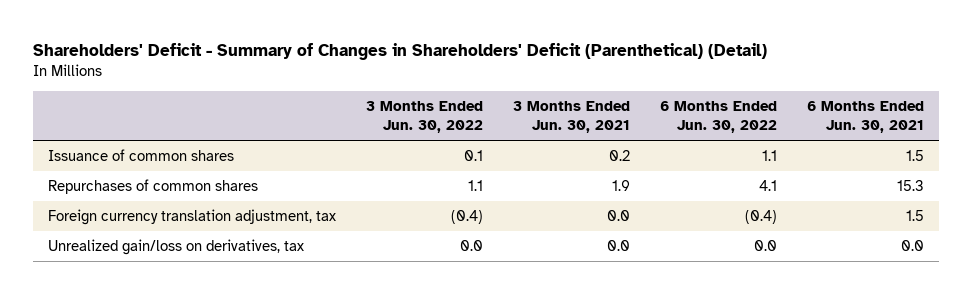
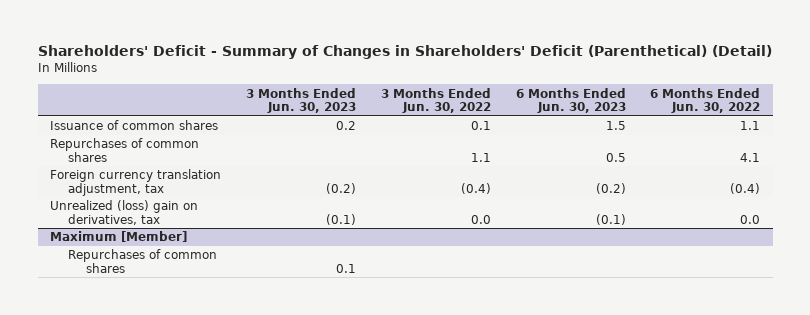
[512,101,630,134] 3 Months Ended Jun. 30, 2021 -> none
[806,101,924,134] 6 Months Ended Jun. 30, 2021 -> none
none -> [245,87,356,114] 3 Months Ended Jun. 30, 2023
none -> [515,87,626,114] 6 Months Ended Jun. 30, 2023
[47,239,304,256] Unrealized gain/loss on derivatives, tax -> [50,200,199,226] Unrealized (loss) gain on derivatives, tax
none -> [50,231,188,243] Maximum [Member]
none -> [68,249,218,274] Repurchases of common shares

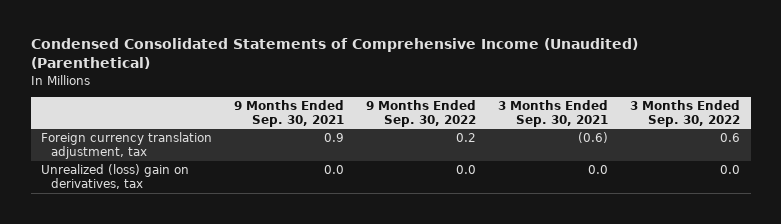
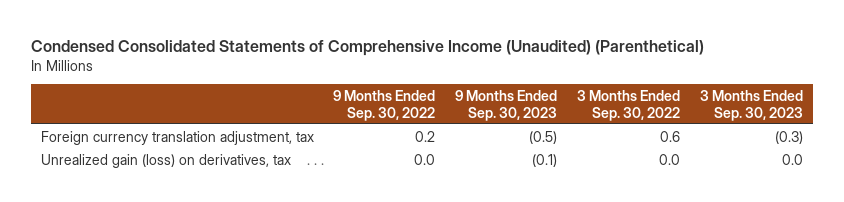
[234,100,345,128] 9 Months Ended Sep. 30, 2021 -> none
[497,100,608,128] 3 Months Ended Sep. 30, 2021 -> none
none -> [455,89,558,121] 9 Months Ended Sep. 30, 2023
none -> [700,89,804,121] 3 Months Ended Sep. 30, 2023
[41,164,190,190] Unrealized (loss) gain on derivatives, tax -> [40,153,291,168] Unrealized gain (loss) on derivatives, tax

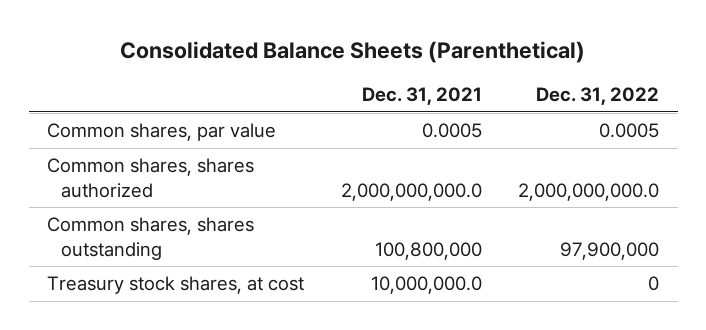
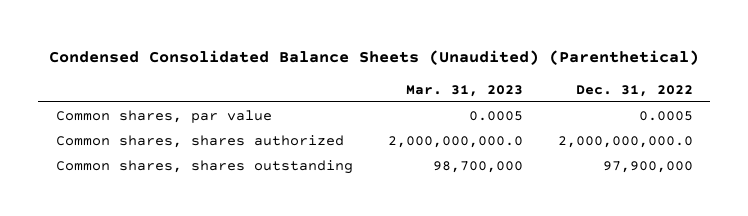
[120,41,586,64] Consolidated Balance Sheets (Parenthetical) -> [49,49,700,65] Condensed Consolidated Balance Sheets (Unaudited) (Parenthetical)
[361,87,482,106] Dec. 31, 2021 -> none
none -> [405,84,523,97] Mar. 31, 2023
[47,276,305,295] Treasury stock shares, at cost -> none

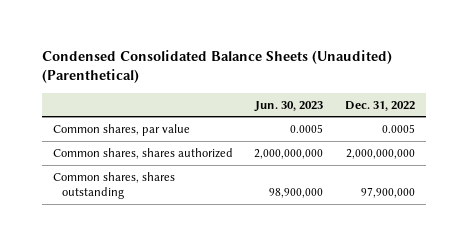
[405,84,523,97] Mar. 31, 2023 -> none
none -> [254,100,324,112] Jun. 30, 2023
[557,136,693,149] 2,000,000,000.0 -> [346,148,416,159] 2,000,000,000

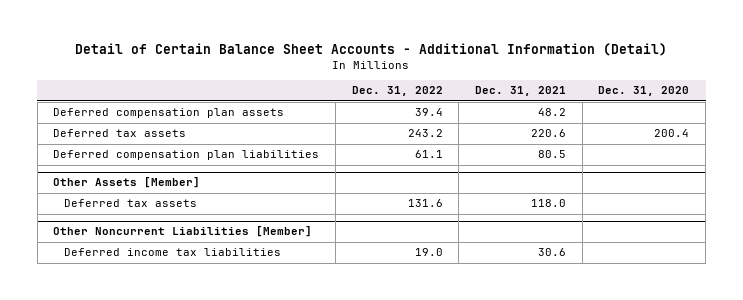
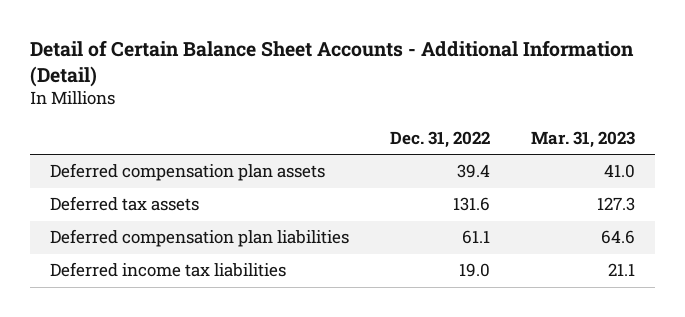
[475,86,567,97] Dec. 31, 2021 -> none
[598,86,690,97] Dec. 31, 2020 -> none
none -> [530,130,635,148] Mar. 31, 2023
[53,129,187,138] Deferred tax assets -> none
[53,177,201,189] Other Assets [Member] -> none
[53,226,313,238] Other Noncurrent Liabilities [Member] -> none
[53,150,320,161] Deferred compensation plan liabilities -> [50,229,350,248] Deferred compensation plan liabilities

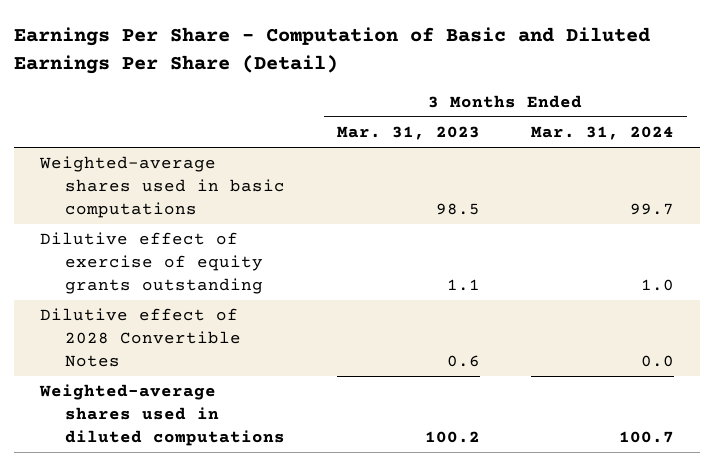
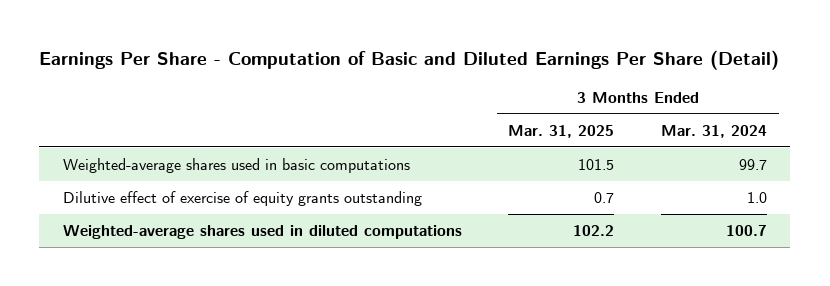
[336,126,480,141] Mar. 31, 2023 -> none
none -> [508,125,615,139] Mar. 31, 2025
[39,308,242,367] Dilutive effect of 2028 Convertible Notes -> none

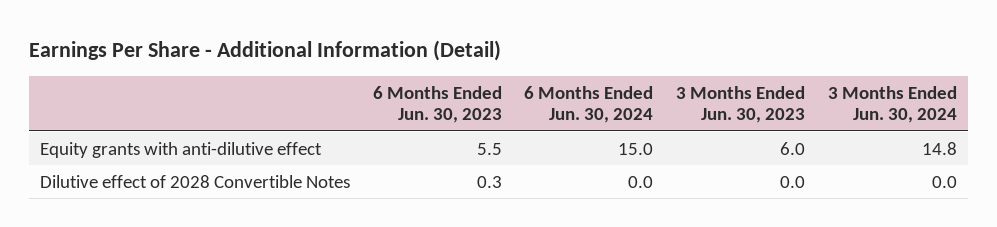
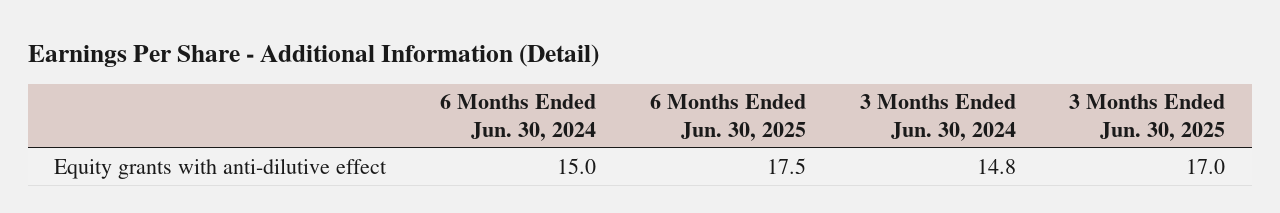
[372,85,502,124] 6 Months Ended Jun. 30, 2023 -> none
[676,85,806,124] 3 Months Ended Jun. 30, 2023 -> none
none -> [649,93,806,142] 6 Months Ended Jun. 30, 2025
none -> [1069,93,1226,142] 3 Months Ended Jun. 30, 2025
[39,174,350,188] Dilutive effect of 2028 Convertible Notes -> none

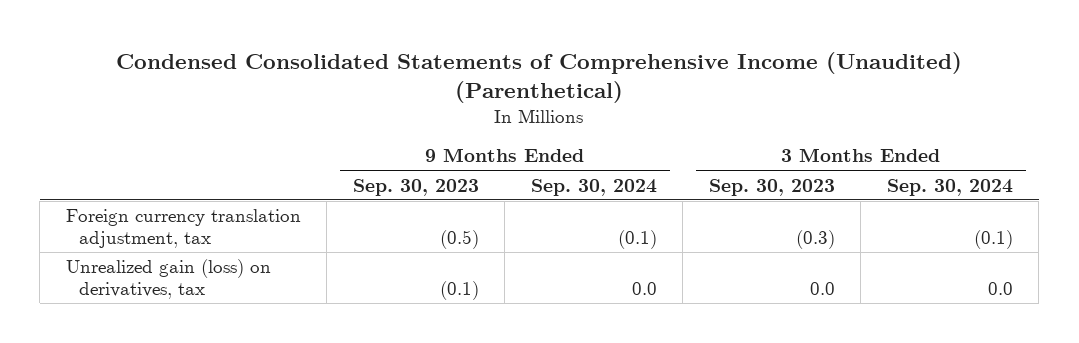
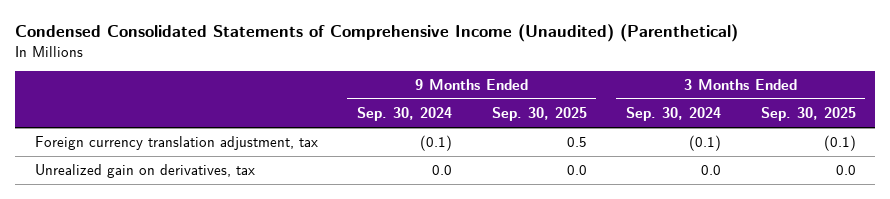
[352,178,479,196] Sep. 30, 2023 -> none
[708,178,835,196] Sep. 30, 2023 -> none
none -> [491,107,587,122] Sep. 30, 2025
none -> [760,107,856,122] Sep. 30, 2025
[65,259,271,299] Unrealized gain (loss) on derivatives, tax -> [34,164,255,179] Unrealized gain on derivatives, tax

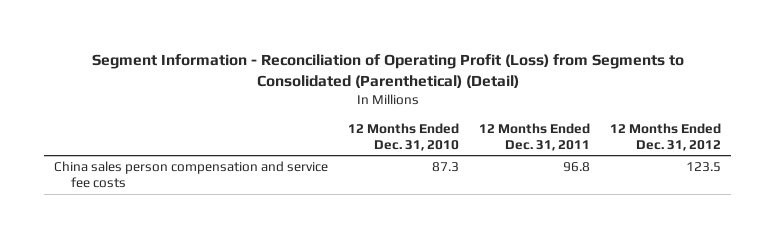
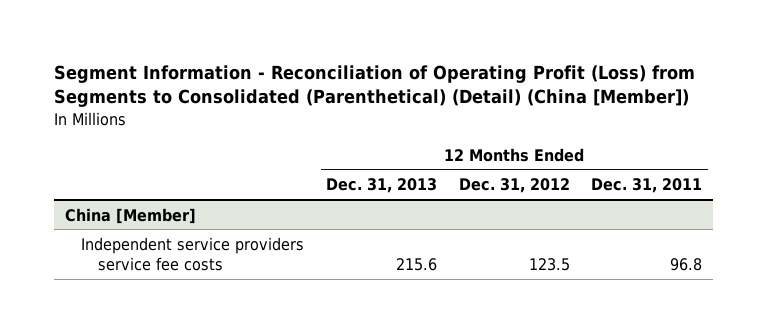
[91,53,684,88] Segment Information - Reconciliation of Operating Profit (Loss) from Segments to Consolidated (Parenthetical) (Detail) -> [53,64,695,108] Segment Information - Reconciliation of Operating Profit (Loss) from Segments to Consolidated (Parenthetical) (Detail) (China [Member])
[348,122,460,151] 12 Months Ended Dec. 31, 2010 -> none
none -> [325,178,437,194] Dec. 31, 2013
none -> [64,207,196,224] China [Member]
[54,161,329,189] China sales person compensation and service fee costs -> [81,236,305,271] Independent service providers service fee costs

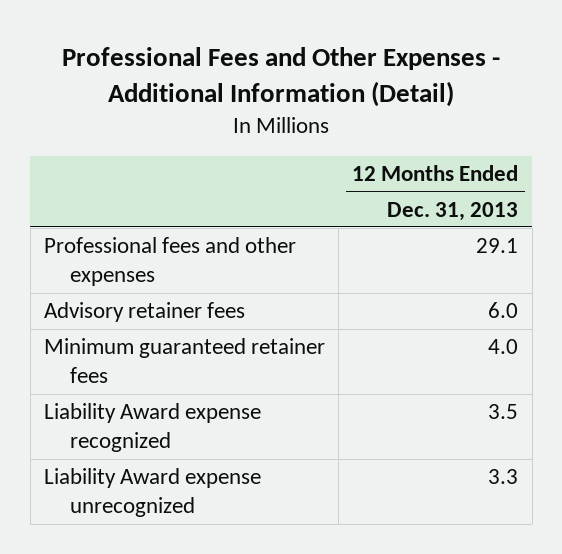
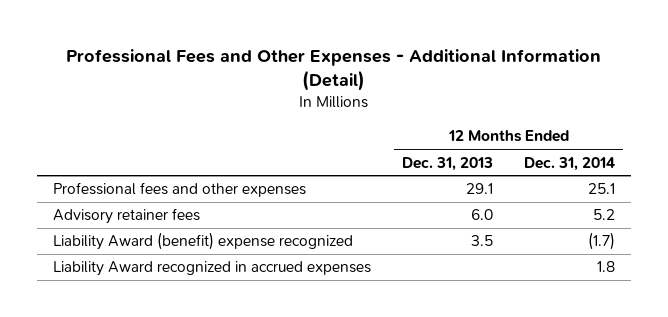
none -> [524,156,616,171] Dec. 31, 2014
[44,338,326,384] Minimum guaranteed retainer fees -> none
[44,468,262,518] Liability Award expense unrecognized -> none
[44,403,262,453] Liability Award expense recognized -> [53,232,354,251] Liability Award (benefit) expense recognized
none -> [53,261,372,277] Liability Award recognized in accrued expenses

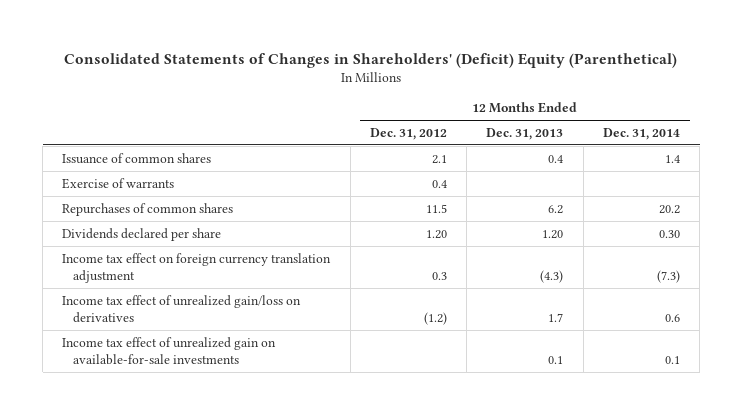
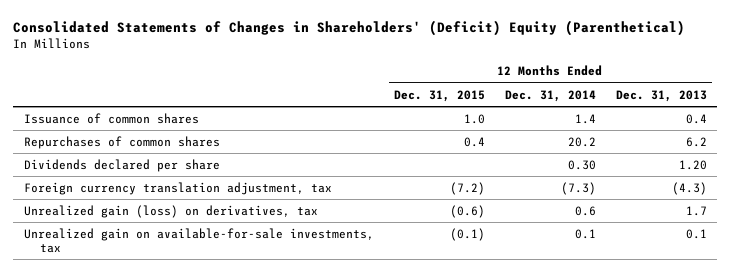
[369,128,447,141] Dec. 31, 2012 -> none
none -> [393,89,485,102] Dec. 31, 2015
[62,177,175,189] Exercise of warrants -> none
[62,252,332,283] Income tax effect on foreign currency translation adjustment -> [23,181,332,195] Foreign currency translation adjustment, tax
[62,294,302,323] Income tax effect of unrealized gain/loss on derivatives -> [23,204,318,218] Unrealized gain (loss) on derivatives, tax
[62,336,277,365] Income tax effect of unrealized gain on available-for-sale investments -> [23,227,374,253] Unrealized gain on available-for-sale investments, tax

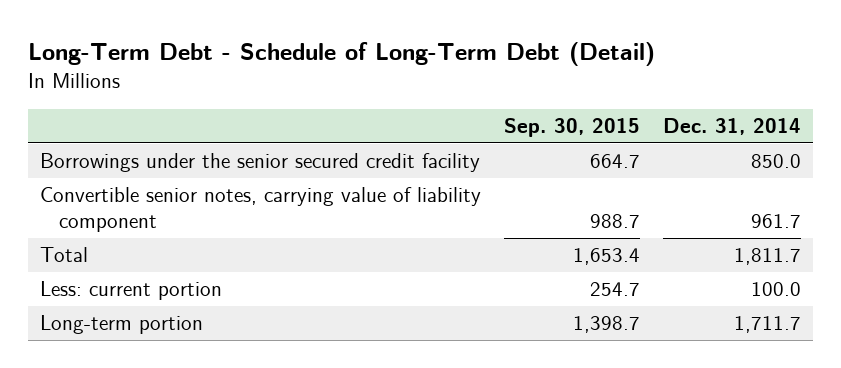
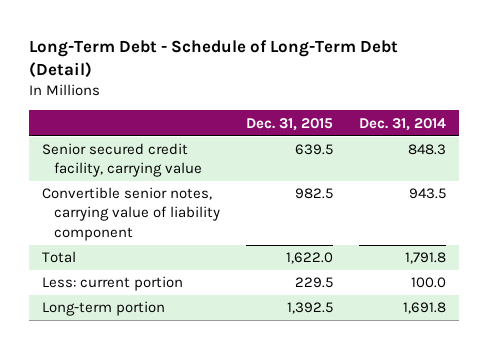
[503,117,640,137] Sep. 30, 2015 -> none
none -> [246,117,334,131] Dec. 31, 2015
[39,153,480,173] Borrowings under the senior secured credit facility -> [42,143,203,178] Senior secured credit facility, carrying value
[751,154,802,169] 850.0 -> [408,144,447,156] 848.3
[751,214,802,229] 961.7 -> [409,188,447,200] 943.5
[734,248,802,266] 1,811.7 -> [405,252,447,265] 1,791.8
[734,316,802,334] 1,711.7 -> [403,302,447,315] 1,691.8

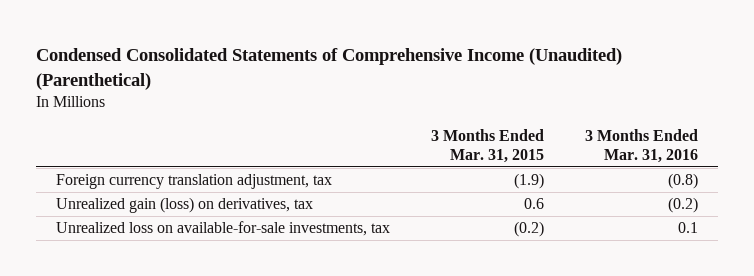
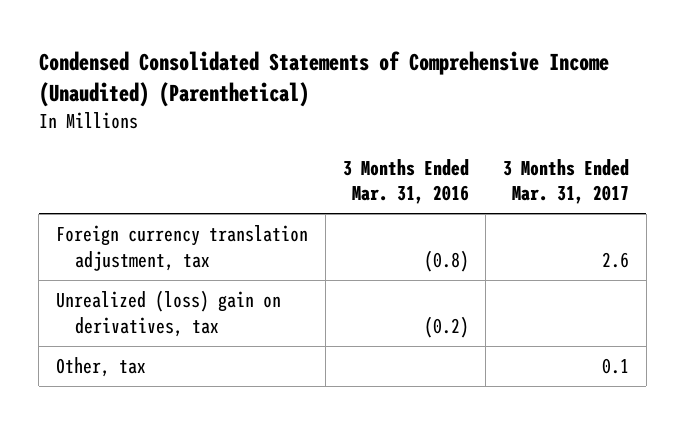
[430,128,544,163] 3 Months Ended Mar. 31, 2015 -> none
none -> [503,158,630,205] 3 Months Ended Mar. 31, 2017
[56,221,391,237] Unrealized loss on available-for-sale investments, tax -> none
[56,197,314,214] Unrealized gain (loss) on derivatives, tax -> [55,290,281,337] Unrealized (loss) gain on derivatives, tax
none -> [55,357,146,378] Other, tax

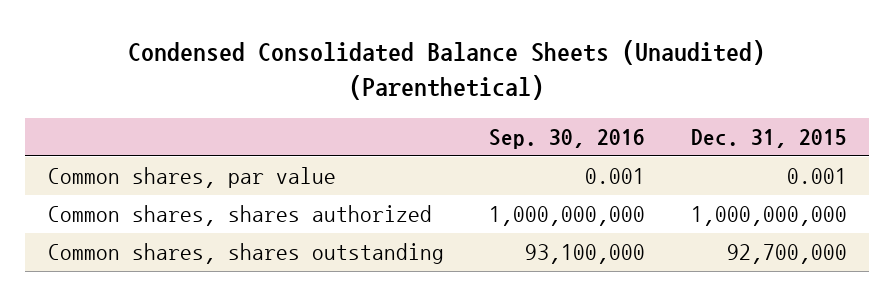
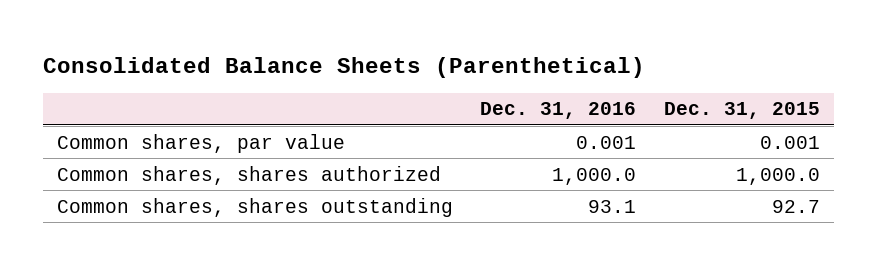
[128,40,766,101] Condensed Consolidated Balance Sheets (Unaudited) (Parenthetical) -> [42,56,645,78] Consolidated Balance Sheets (Parenthetical)
[489,129,646,150] Sep. 30, 2016 -> none
none -> [480,102,637,120] Dec. 31, 2016
[690,206,847,227] 1,000,000,000 -> [736,167,821,185] 1,000.0
[726,244,847,265] 92,700,000 -> [772,199,821,213] 92.7

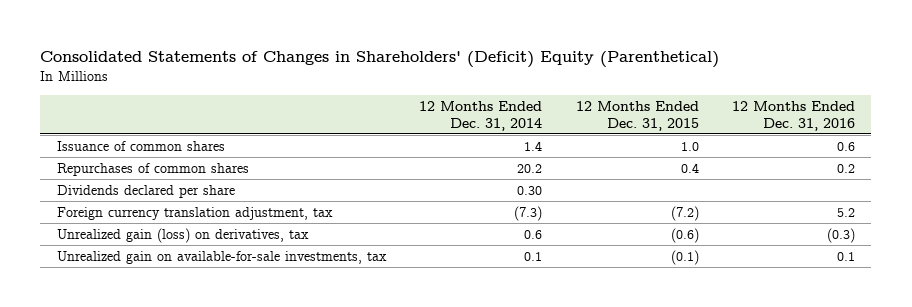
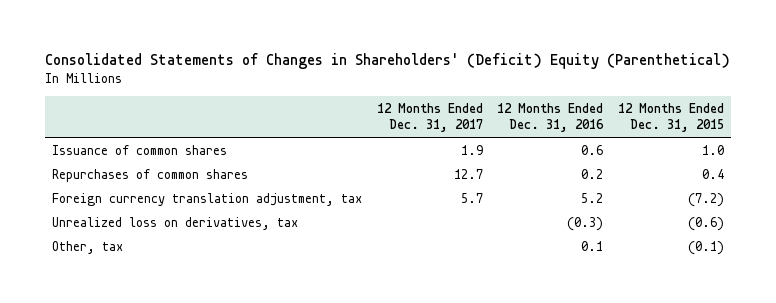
[419,100,543,131] 12 Months Ended Dec. 31, 2014 -> none
none -> [376,103,483,133] 12 Months Ended Dec. 31, 2017
[56,184,235,198] Dividends declared per share -> none
[56,250,387,264] Unrealized gain on available-for-sale investments, tax -> none
[56,227,309,243] Unrealized gain (loss) on derivatives, tax -> [52,216,299,230] Unrealized loss on derivatives, tax
none -> [52,240,124,254] Other, tax

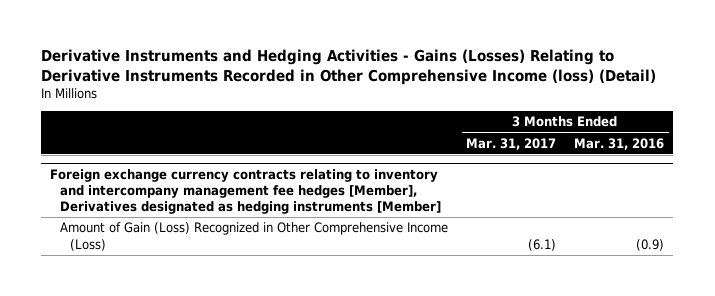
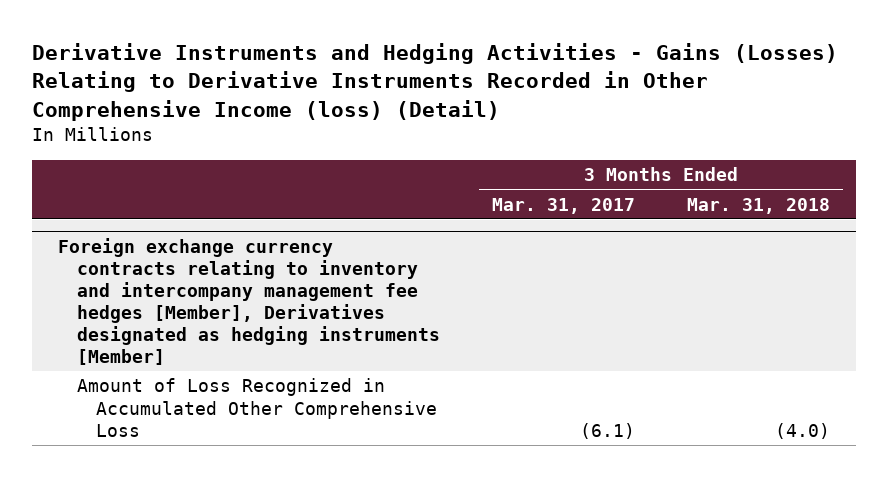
[574,137,665,150] Mar. 31, 2016 -> none
none -> [687,197,831,214] Mar. 31, 2018
[60,222,449,251] Amount of Gain (Loss) Recognized in Other Comprehensive Income (Loss) -> [76,378,438,437] Amount of Loss Recognized in Accumulated Other Comprehensive Loss

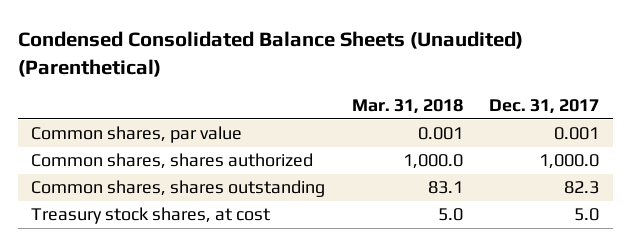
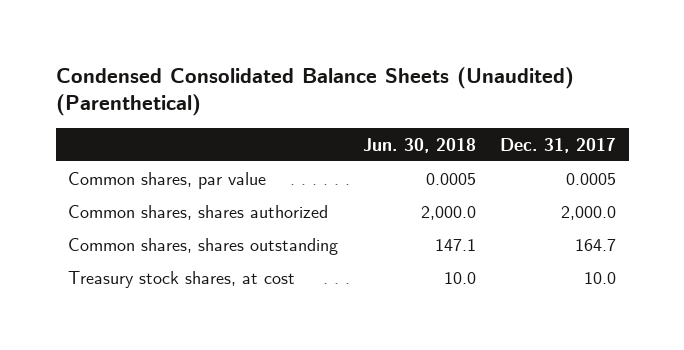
[351,98,463,114] Mar. 31, 2018 -> none
none -> [362,137,476,153] Jun. 30, 2018
[554,127,600,141] 0.001 -> [566,172,617,185] 0.0005
[539,154,600,170] 1,000.0 -> [561,205,617,220] 2,000.0
[564,181,600,195] 82.3 -> [575,238,617,251] 164.7
[574,208,600,222] 5.0 -> [584,271,617,284] 10.0

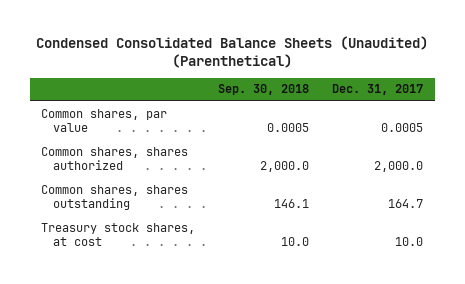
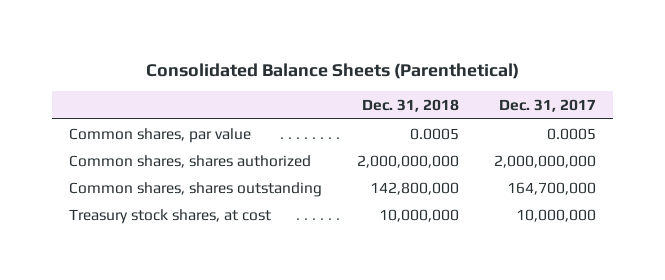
[36,35,429,68] Condensed Consolidated Balance Sheets (Unaudited) (Parenthetical) -> [145,62,519,79] Consolidated Balance Sheets (Parenthetical)
[218,84,310,96] Sep. 30, 2018 -> none
none -> [362,99,460,113] Dec. 31, 2018
[374,161,424,173] 2,000.0 -> [493,154,596,168] 2,000,000,000
[388,199,424,209] 164.7 -> [506,181,596,195] 164,700,000
[395,237,424,247] 10.0 -> [515,208,596,222] 10,000,000

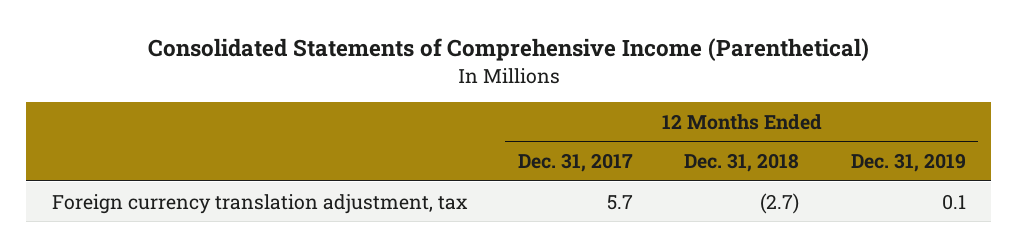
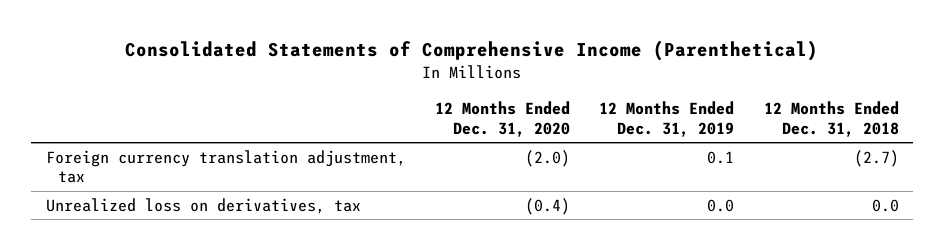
[518,152,634,172] Dec. 31, 2017 -> none
none -> [435,100,571,137] 12 Months Ended Dec. 31, 2020
none -> [45,197,361,214] Unrealized loss on derivatives, tax

